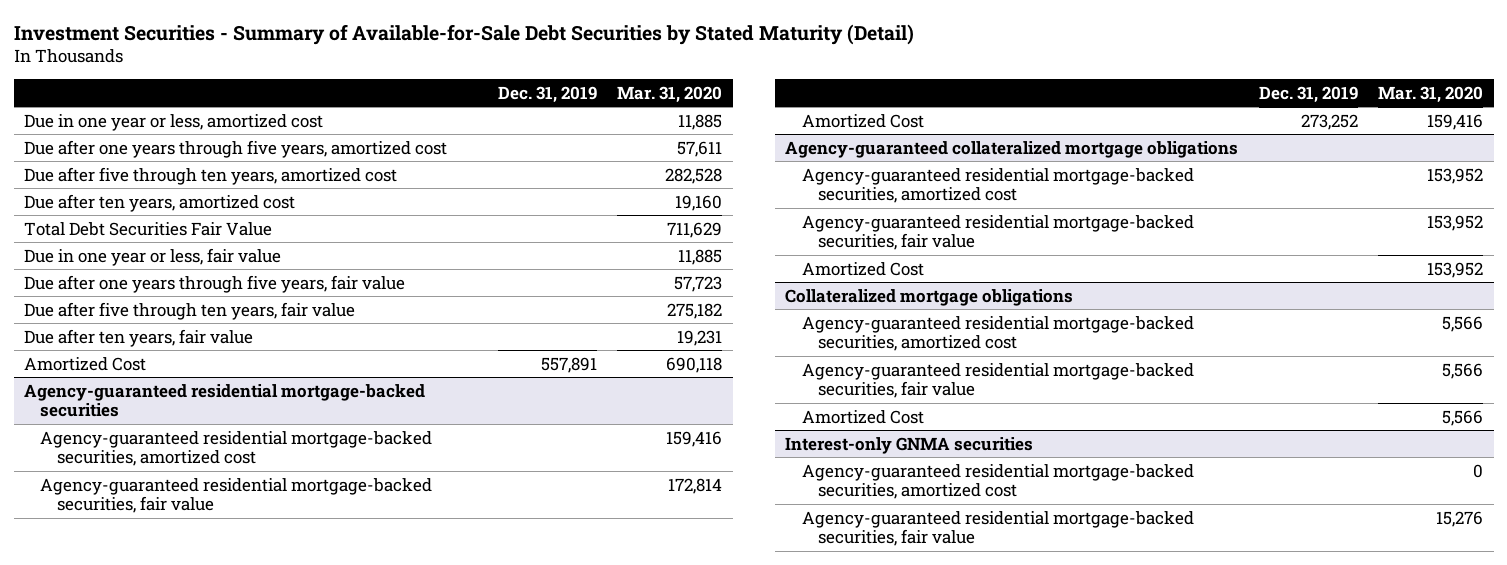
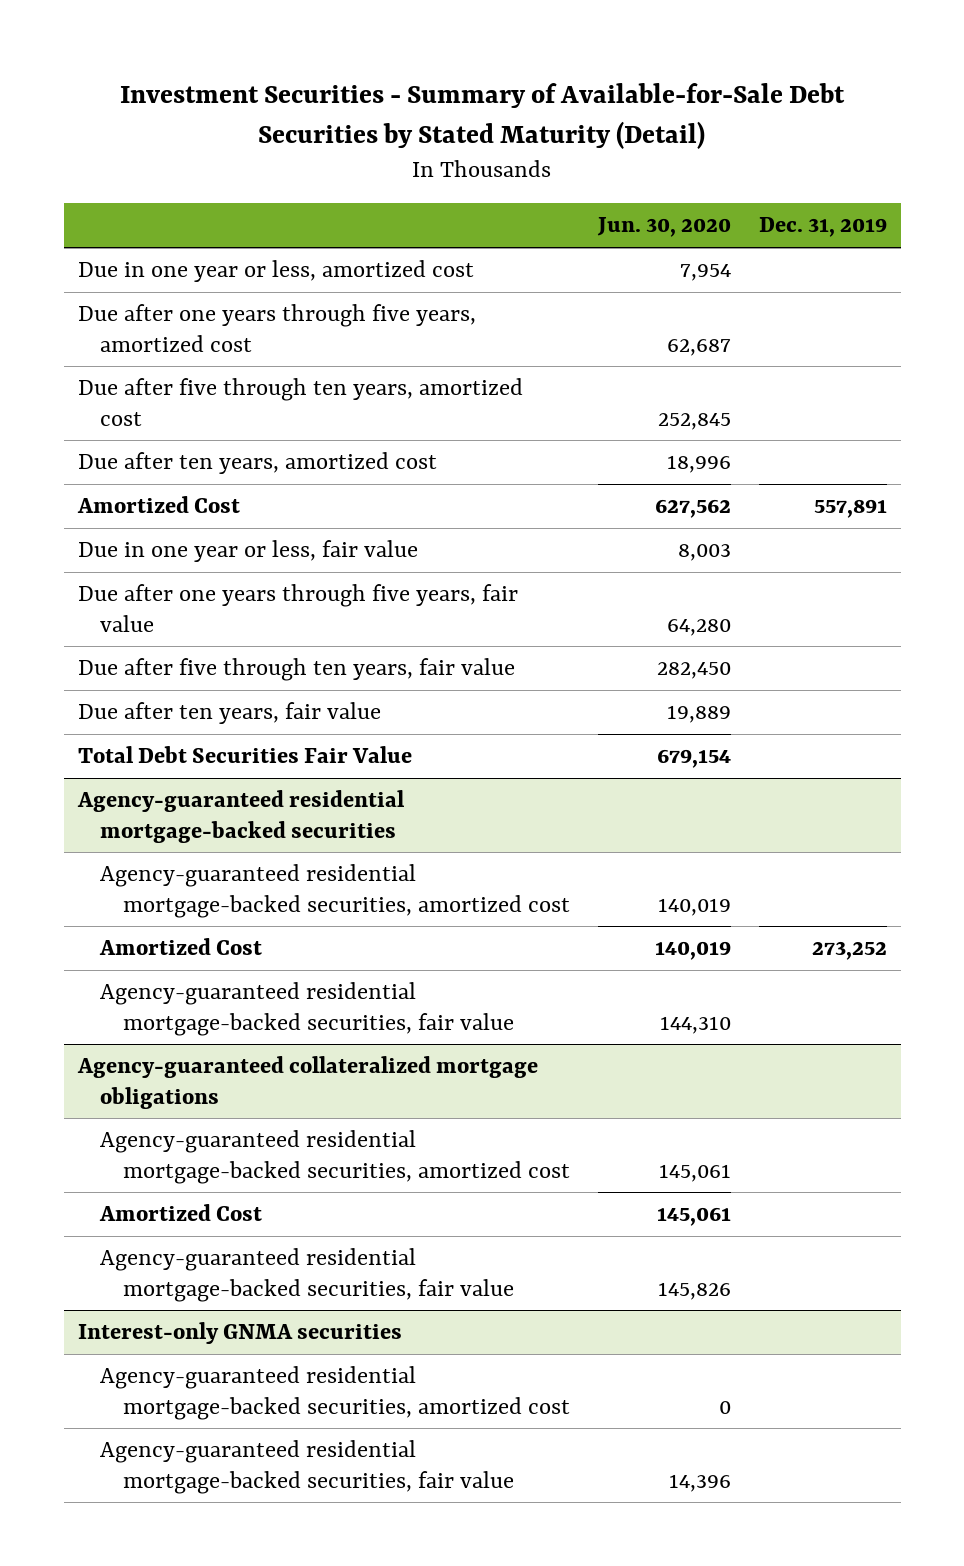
[617,85,723,103] Mar. 31, 2020 -> none
none -> [596,217,731,238] Jun. 30, 2020
[23,356,146,371] Amortized Cost -> [76,496,240,514] Amortized Cost
[23,221,272,236] Total Debt Securities Fair Value -> [77,746,412,764] Total Debt Securities Fair Value
[40,477,433,514] Agency-guaranteed residential mortgage-backed securities, fair value -> [100,982,515,1036] Agency-guaranteed residential mortgage-backed securities, fair value
[785,288,1074,306] Collateralized mortgage obligations -> none
[801,315,1194,352] Agency-guaranteed residential mortgage-backed securities, amortized cost -> none
[801,362,1194,399] Agency-guaranteed residential mortgage-backed securities, fair value -> none
[801,409,924,424] Amortized Cost -> none
[801,214,1194,251] Agency-guaranteed residential mortgage-backed securities, fair value -> [100,1248,515,1302] Agency-guaranteed residential mortgage-backed securities, fair value

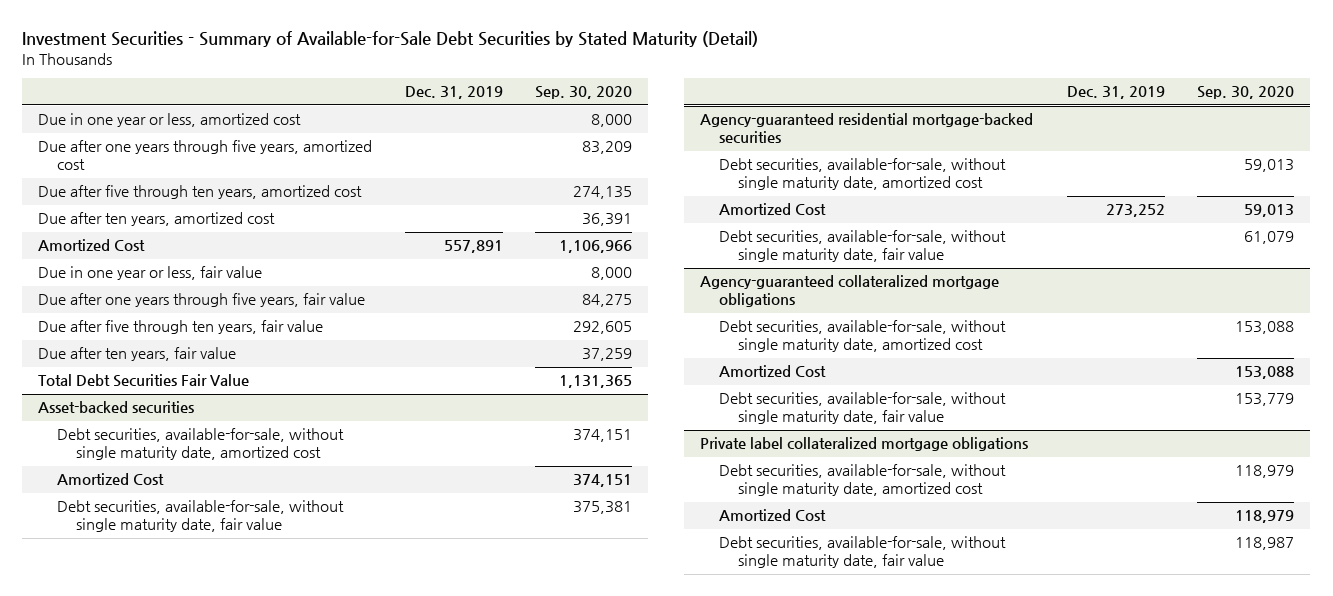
[596,217,731,238] Jun. 30, 2020 -> none
none -> [535,86,633,100] Sep. 30, 2020
none -> [38,401,195,414] Asset-backed securities
none -> [57,428,345,461] Debt securities, available-for-sale, without single maturity date, amortized cost
none -> [57,473,165,486] Amortized Cost
none -> [57,500,345,533] Debt securities, available-for-sale, without single maturity date, fair value
[100,864,571,918] Agency-guaranteed residential mortgage-backed securities, amortized cost -> [719,158,1007,191] Debt securities, available-for-sale, without single maturity date, amortized cost
[100,982,515,1036] Agency-guaranteed residential mortgage-backed securities, fair value -> [719,230,1007,263] Debt securities, available-for-sale, without single maturity date, fair value
[100,1130,571,1184] Agency-guaranteed residential mortgage-backed securities, amortized cost -> [719,320,1007,353] Debt securities, available-for-sale, without single maturity date, amortized cost
[77,1322,402,1345] Interest-only GNMA securities -> none
[100,1366,571,1420] Agency-guaranteed residential mortgage-backed securities, amortized cost -> none
[100,1440,515,1494] Agency-guaranteed residential mortgage-backed securities, fair value -> none
[100,1248,515,1302] Agency-guaranteed residential mortgage-backed securities, fair value -> [719,392,1007,425] Debt securities, available-for-sale, without single maturity date, fair value
none -> [700,437,1029,452] Private label collateralized mortgage obligations
none -> [719,464,1007,497] Debt securities, available-for-sale, without single maturity date, amortized cost
none -> [719,509,827,522] Amortized Cost
none -> [719,536,1007,569] Debt securities, available-for-sale, without single maturity date, fair value

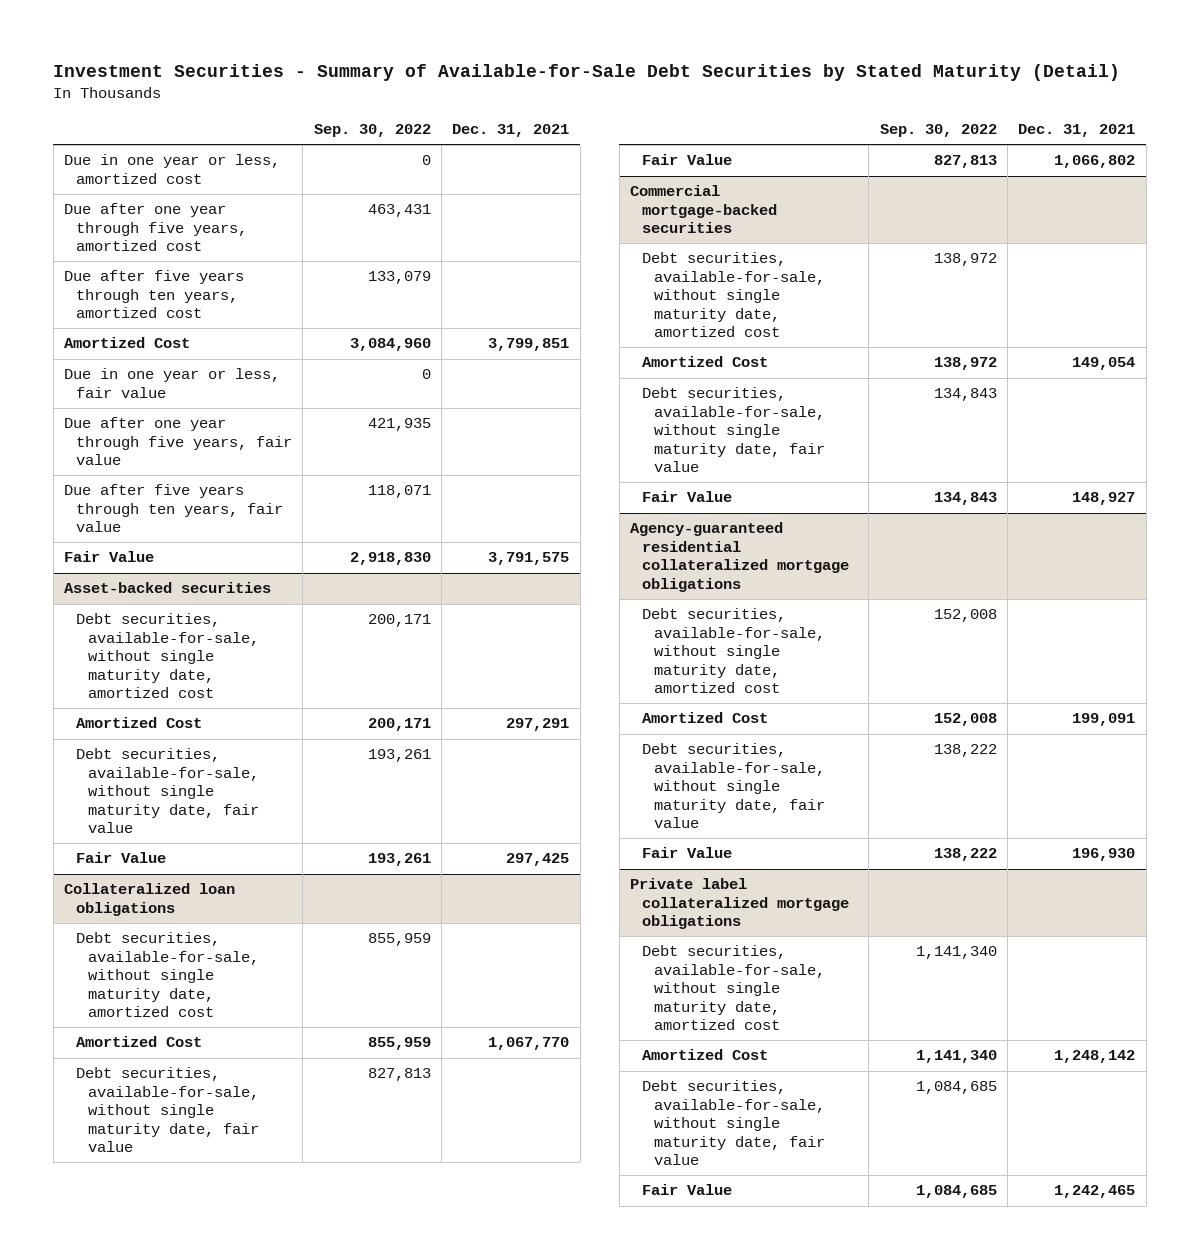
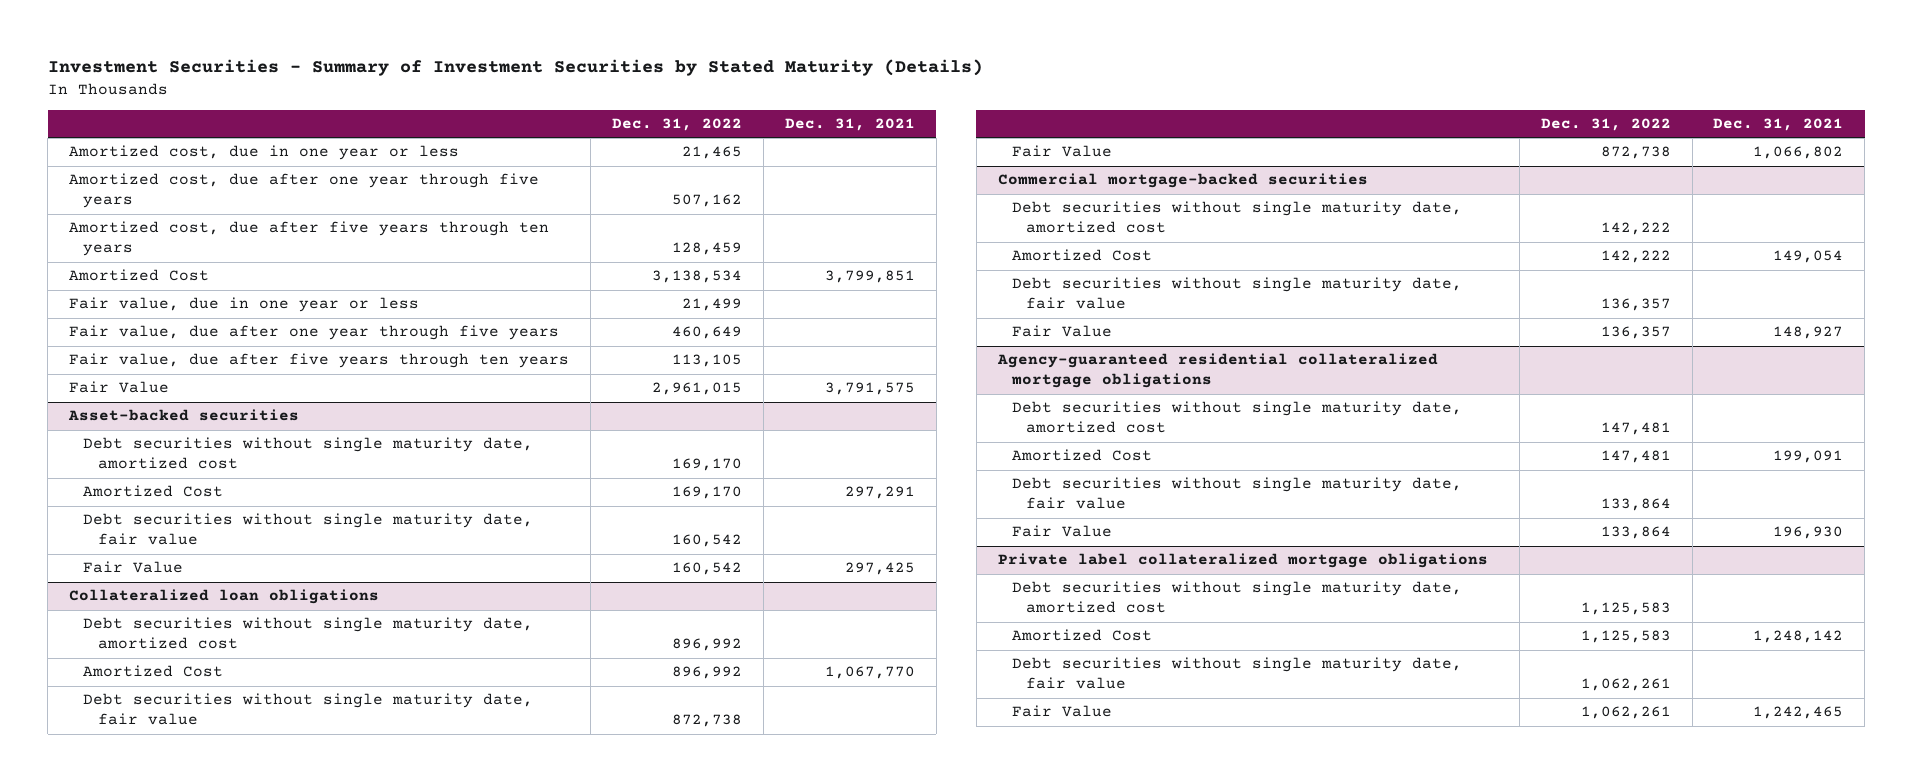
[53,64,1121,82] Investment Securities - Summary of Available-for-Sale Debt Securities by Stated Maturity (Detail) -> [47,59,983,77] Investment Securities - Summary of Investment Securities by Stated Maturity (Details)
[313,123,431,137] Sep. 30, 2022 -> none
none -> [612,117,743,131] Dec. 31, 2022
[64,154,281,184] Due in one year or less, amortized cost -> [69,145,460,161] Amortized cost, due in one year or less
[64,203,247,252] Due after one year through five years, amortized cost -> [69,173,540,209] Amortized cost, due after one year through five years
[64,270,245,319] Due after five years through ten years, amortized cost -> [69,221,550,257] Amortized cost, due after five years through ten years
[64,368,281,398] Due in one year or less, fair value -> [69,297,420,313] Fair value, due in one year or less
[64,417,292,466] Due after one year through five years, fair value -> [69,325,560,341] Fair value, due after one year through five years
[64,484,283,533] Due after five years through ten years, fair value -> [69,353,570,369] Fair value, due after five years through ten years
[75,613,259,699] Debt securities, available-for-sale, without single maturity date, amortized cost -> [83,437,534,470] Debt securities without single maturity date, amortized cost
[75,748,259,834] Debt securities, available-for-sale, without single maturity date, fair value -> [83,513,534,546] Debt securities without single maturity date, fair value
[75,932,259,1018] Debt securities, available-for-sale, without single maturity date, amortized cost -> [83,617,534,650] Debt securities without single maturity date, amortized cost
[75,1067,259,1153] Debt securities, available-for-sale, without single maturity date, fair value -> [83,693,534,726] Debt securities without single maturity date, fair value
[641,252,825,338] Debt securities, available-for-sale, without single maturity date, amortized cost -> [1011,201,1462,234] Debt securities without single maturity date, amortized cost
[641,387,825,473] Debt securities, available-for-sale, without single maturity date, fair value -> [1011,277,1462,310] Debt securities without single maturity date, fair value
[641,608,825,694] Debt securities, available-for-sale, without single maturity date, amortized cost -> [1011,401,1462,434] Debt securities without single maturity date, amortized cost
[641,743,825,829] Debt securities, available-for-sale, without single maturity date, fair value -> [1011,477,1462,510] Debt securities without single maturity date, fair value
[641,945,825,1031] Debt securities, available-for-sale, without single maturity date, amortized cost -> [1011,581,1462,614] Debt securities without single maturity date, amortized cost
[641,1080,825,1166] Debt securities, available-for-sale, without single maturity date, fair value -> [1011,657,1462,690] Debt securities without single maturity date, fair value

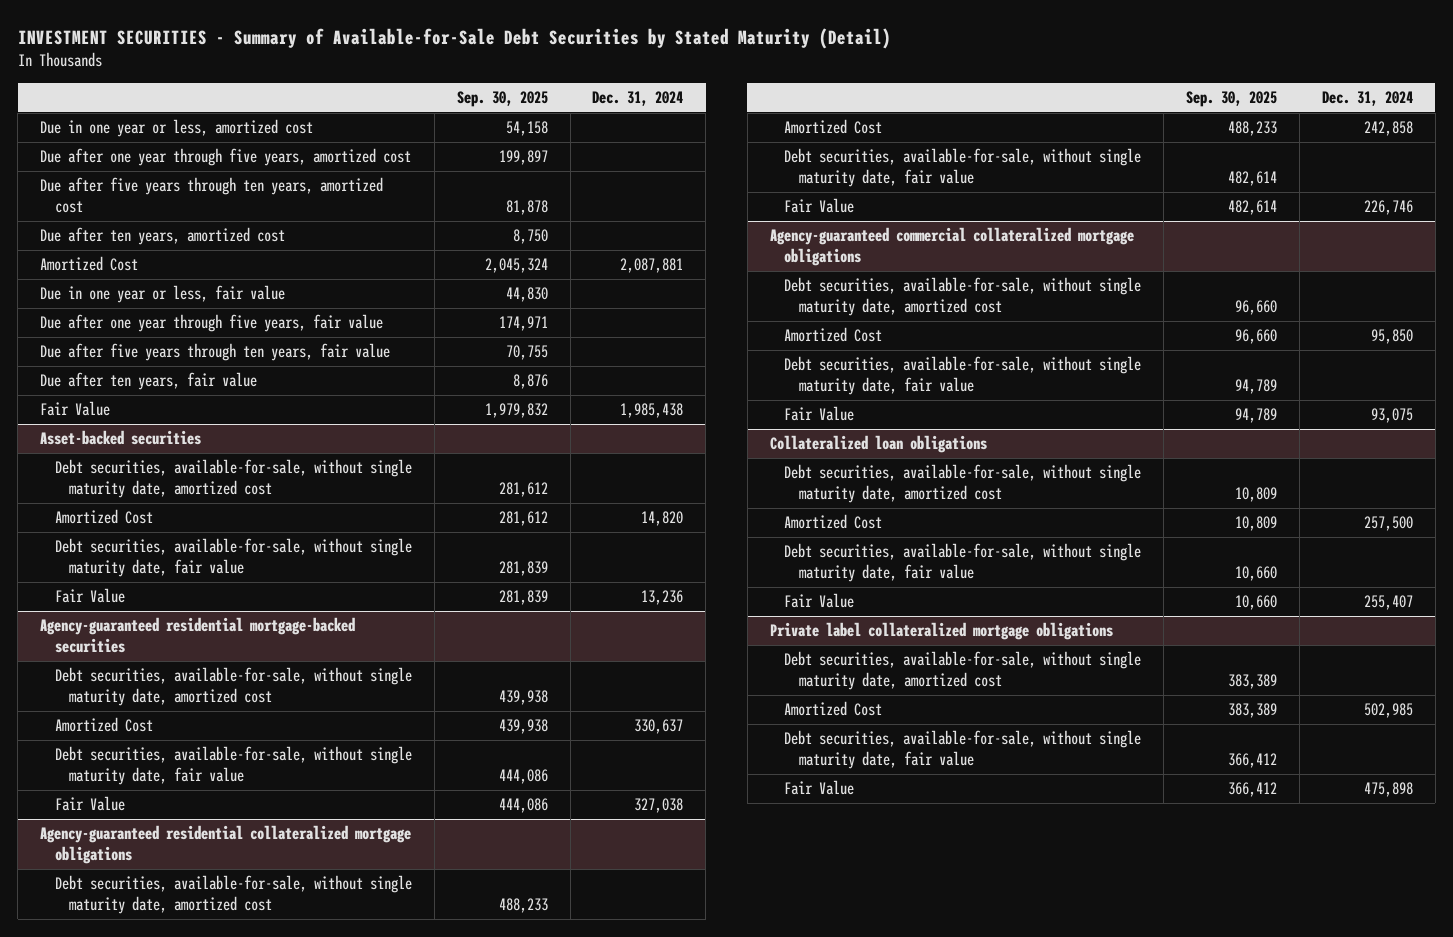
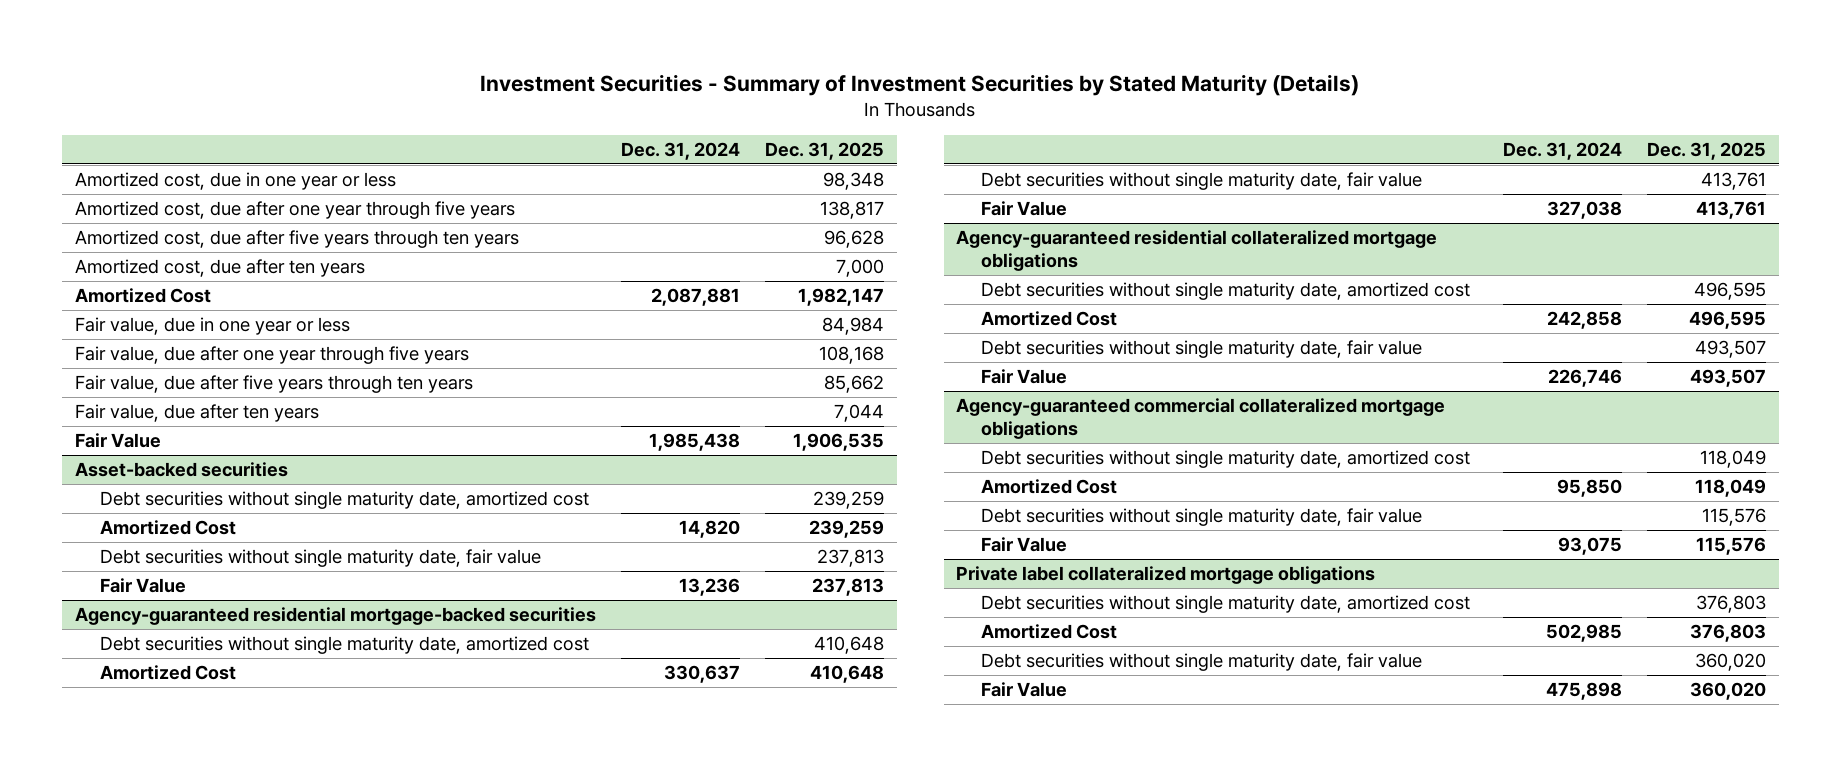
[17,27,891,49] INVESTMENT SECURITIES - Summary of Available-for-Sale Debt Securities by Stated Maturity (Detail) -> [480,74,1360,97] Investment Securities - Summary of Investment Securities by Stated Maturity (Details)
[456,91,548,108] Sep. 30, 2025 -> none
none -> [765,141,885,160] Dec. 31, 2025
[40,119,314,138] Due in one year or less, amortized cost -> [74,171,396,190] Amortized cost, due in one year or less
[40,148,412,167] Due after one year through five years, amortized cost -> [74,200,515,219] Amortized cost, due after one year through five years
[40,177,384,214] Due after five years through ten years, amortized cost -> [74,229,519,248] Amortized cost, due after five years through ten years
[40,227,286,246] Due after ten years, amortized cost -> [74,258,365,277] Amortized cost, due after ten years
[40,285,286,304] Due in one year or less, fair value -> [74,316,350,335] Fair value, due in one year or less
[40,314,384,333] Due after one year through five years, fair value -> [74,345,469,364] Fair value, due after one year through five years
[40,343,391,362] Due after five years through ten years, fair value -> [74,374,473,393] Fair value, due after five years through ten years
[40,372,258,391] Due after ten years, fair value -> [74,403,319,422] Fair value, due after ten years
[54,459,412,499] Debt securities, available-for-sale, without single maturity date, amortized cost -> [99,490,589,509] Debt securities without single maturity date, amortized cost
[54,538,412,578] Debt securities, available-for-sale, without single maturity date, fair value -> [99,548,541,567] Debt securities without single maturity date, fair value
[54,667,412,707] Debt securities, available-for-sale, without single maturity date, amortized cost -> [99,635,589,654] Debt securities without single maturity date, amortized cost
[54,746,412,786] Debt securities, available-for-sale, without single maturity date, fair value -> [981,171,1423,190] Debt securities without single maturity date, fair value
[54,875,412,915] Debt securities, available-for-sale, without single maturity date, amortized cost -> [981,281,1471,300] Debt securities without single maturity date, amortized cost
[784,148,1142,188] Debt securities, available-for-sale, without single maturity date, fair value -> [981,339,1423,358] Debt securities without single maturity date, fair value
[784,277,1142,317] Debt securities, available-for-sale, without single maturity date, amortized cost -> [981,449,1471,468] Debt securities without single maturity date, amortized cost
[784,356,1142,396] Debt securities, available-for-sale, without single maturity date, fair value -> [981,507,1423,526] Debt securities without single maturity date, fair value
[769,435,987,454] Collateralized loan obligations -> none
[784,464,1142,504] Debt securities, available-for-sale, without single maturity date, amortized cost -> none
[784,514,883,530] Amortized Cost -> none
[784,543,1142,583] Debt securities, available-for-sale, without single maturity date, fair value -> none
[784,593,855,609] Fair Value -> none
[784,651,1142,691] Debt securities, available-for-sale, without single maturity date, amortized cost -> [981,594,1471,613] Debt securities without single maturity date, amortized cost
[784,730,1142,770] Debt securities, available-for-sale, without single maturity date, fair value -> [981,652,1423,671] Debt securities without single maturity date, fair value

